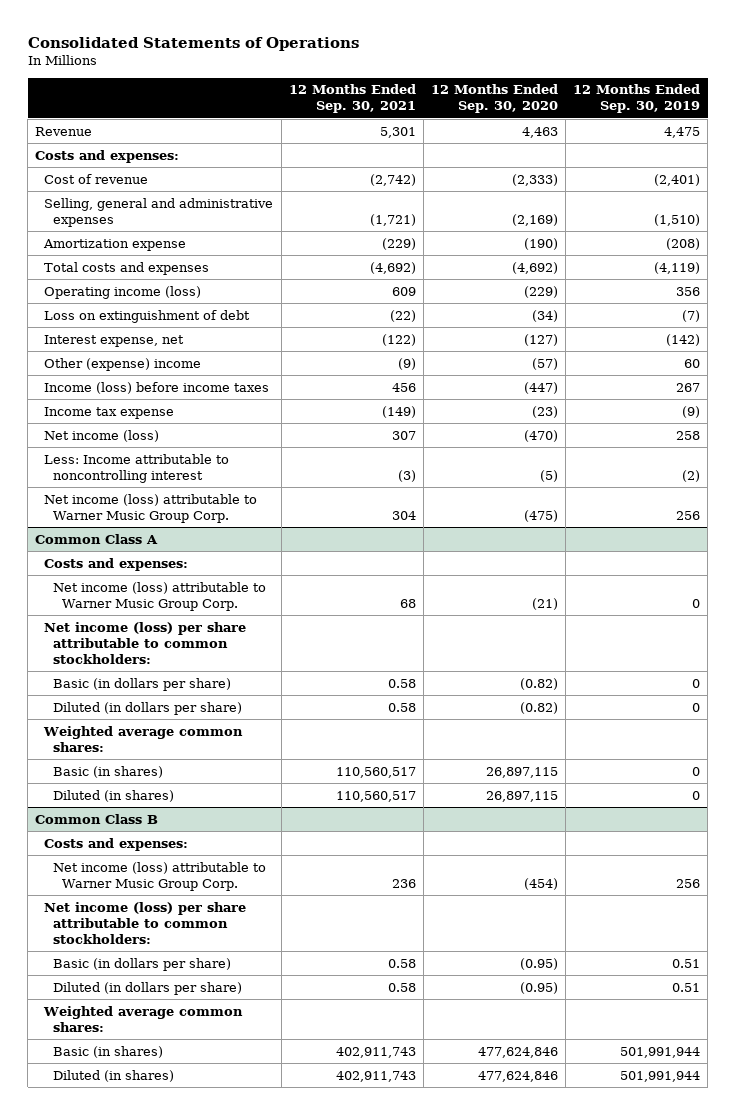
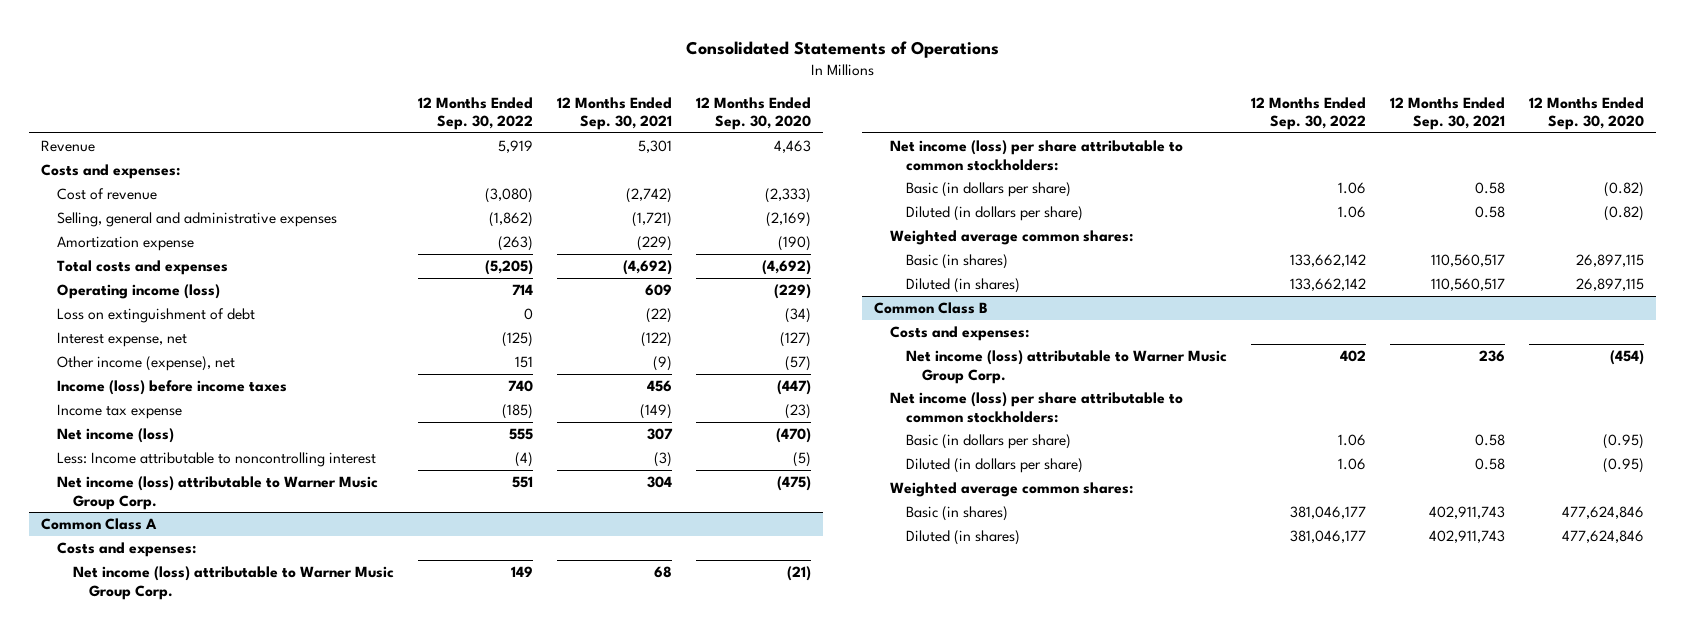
[573,84,701,114] 12 Months Ended Sep. 30, 2019 -> none
none -> [417,96,533,131] 12 Months Ended Sep. 30, 2022
[44,357,202,371] Other (expense) income -> [56,356,235,372] Other income (expense), net

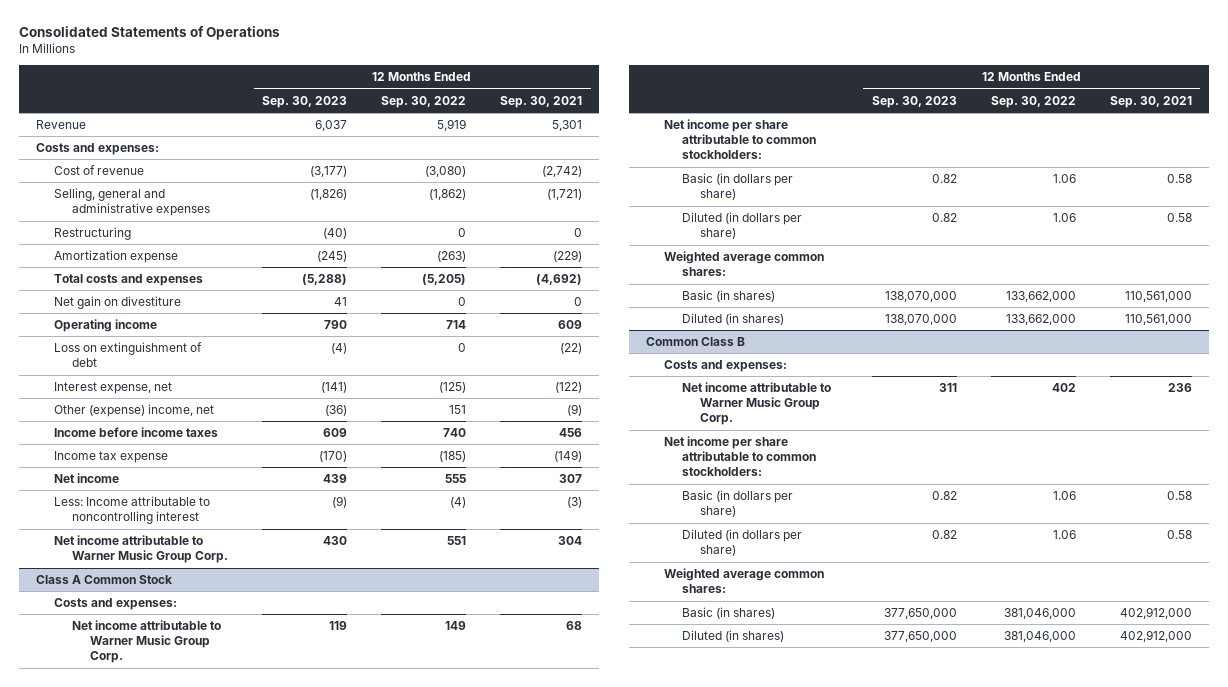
[695,96,811,131] 12 Months Ended Sep. 30, 2020 -> none
none -> [262,95,348,108] Sep. 30, 2023
none -> [54,227,132,241] Restructuring
none -> [54,296,182,310] Net gain on divestiture
[56,284,220,300] Operating income (loss) -> [54,319,158,333] Operating income
[56,356,235,372] Other income (expense), net -> [54,404,215,418] Other (expense) income, net
[56,380,287,396] Income (loss) before income taxes -> [54,427,219,438] Income before income taxes
[56,428,174,444] Net income (loss) -> [54,473,120,484] Net income
[56,476,378,510] Net income (loss) attributable to Warner Music Group Corp. -> [54,535,229,564] Net income attributable to Warner Music Group Corp.
[41,518,158,531] Common Class A -> [36,575,173,585] Class A Common Stock
[72,566,394,600] Net income (loss) attributable to Warner Music Group Corp. -> [72,620,222,664] Net income attributable to Warner Music Group Corp.
[890,140,1184,171] Net income (loss) per share attributable to common stockholders: -> [663,119,816,160] Net income per share attributable to common stockholders:
[1290,254,1367,268] 133,662,142 -> [1005,291,1076,303] 133,662,000
[1431,254,1506,268] 110,560,517 -> [1124,291,1192,303] 110,561,000
[1290,278,1367,292] 133,662,142 -> [1005,314,1076,326] 133,662,000
[1431,278,1506,292] 110,560,517 -> [1124,314,1192,326] 110,561,000
[906,350,1228,384] Net income (loss) attributable to Warner Music Group Corp. -> [681,382,831,426] Net income attributable to Warner Music Group Corp.
[890,392,1184,423] Net income (loss) per share attributable to common stockholders: -> [663,436,816,477] Net income per share attributable to common stockholders:
[1290,506,1367,520] 381,046,177 -> [1003,608,1076,620] 381,046,000
[1429,506,1506,520] 402,911,743 -> [1119,607,1192,620] 402,912,000
[1290,530,1367,544] 381,046,177 -> [1003,631,1076,643] 381,046,000
[1429,530,1506,544] 402,911,743 -> [1119,630,1192,643] 402,912,000

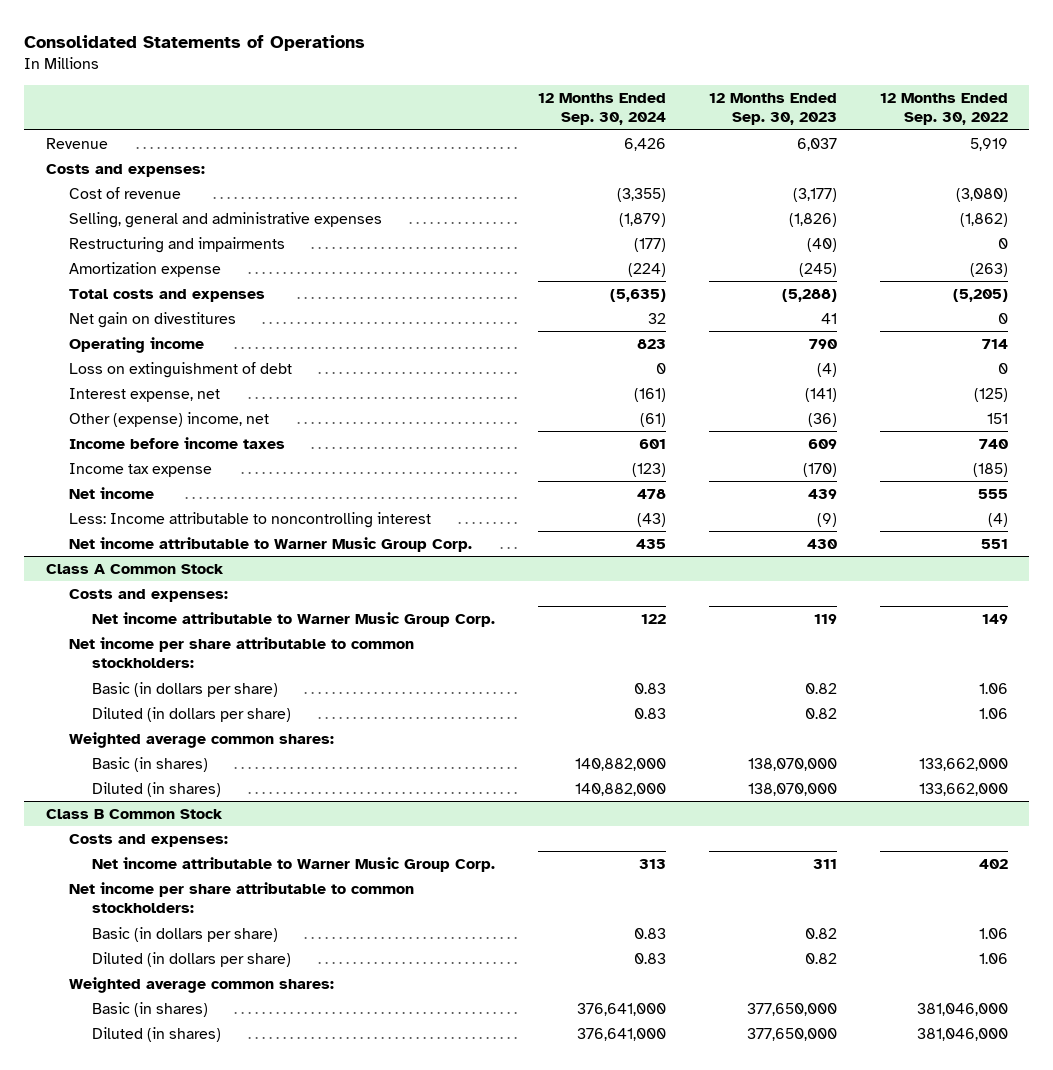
[500,95,583,108] Sep. 30, 2021 -> none
none -> [538,92,667,126] 12 Months Ended Sep. 30, 2024
[54,227,132,241] Restructuring -> none
none -> [68,236,285,253] Restructuring and impairments
[54,296,182,310] Net gain on divestiture -> [68,311,236,328] Net gain on divestitures
[645,337,745,347] Common Class B -> [45,808,223,819] Class B Common Stock

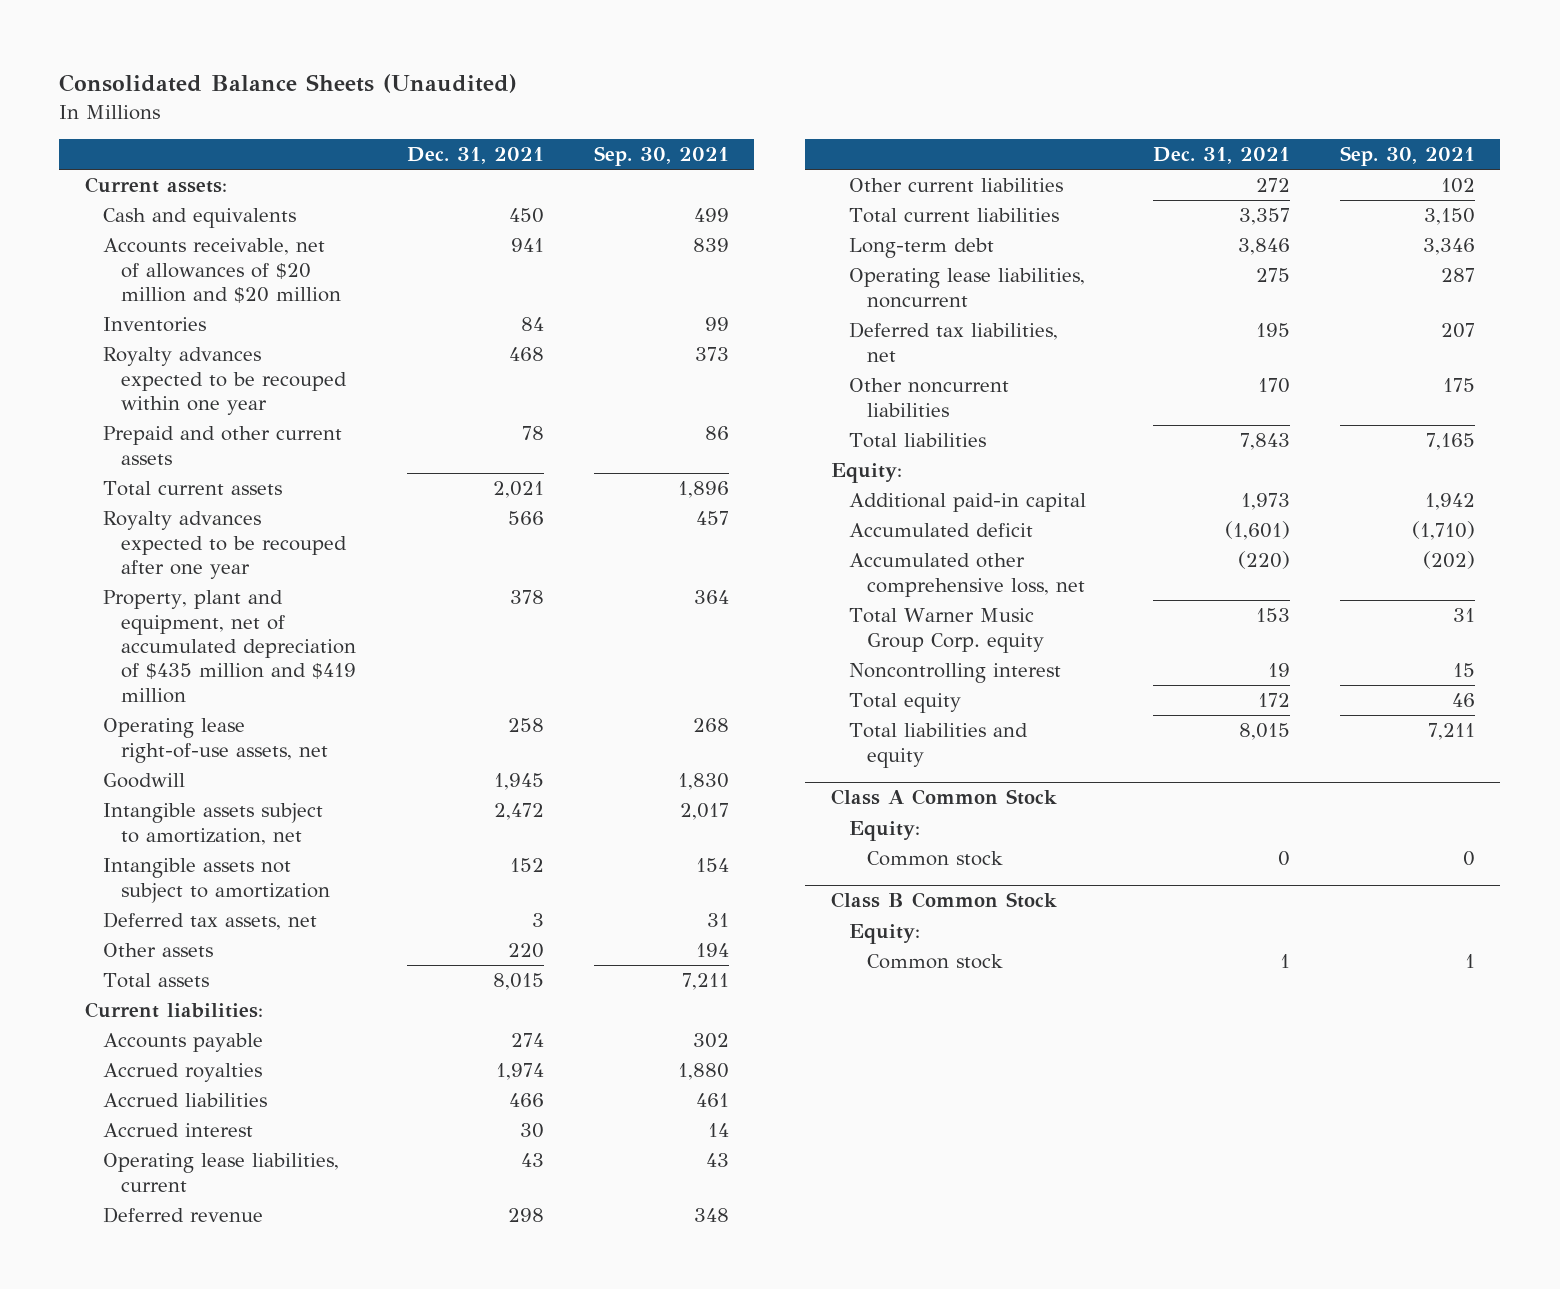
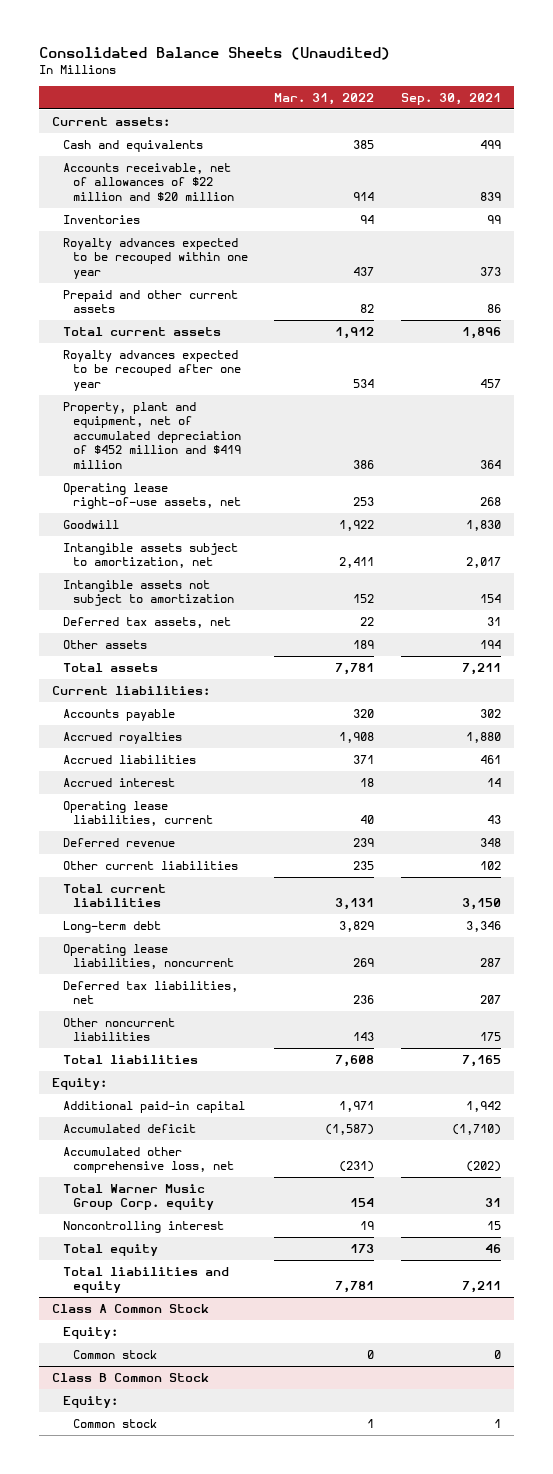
[406,147,544,165] Dec. 31, 2021 -> none
none -> [274,93,375,106] Mar. 31, 2022
[102,238,342,304] Accounts receivable, net of allowances of $20 million and $20 million -> [62,163,235,201] Accounts receivable, net of allowances of $22 million and $20 million
[102,590,357,703] Property, plant and equipment, net of accumulated depreciation of $435 million and $419 million -> [62,402,242,469] Property, plant and equipment, net of accumulated depreciation of $452 million and $419 million

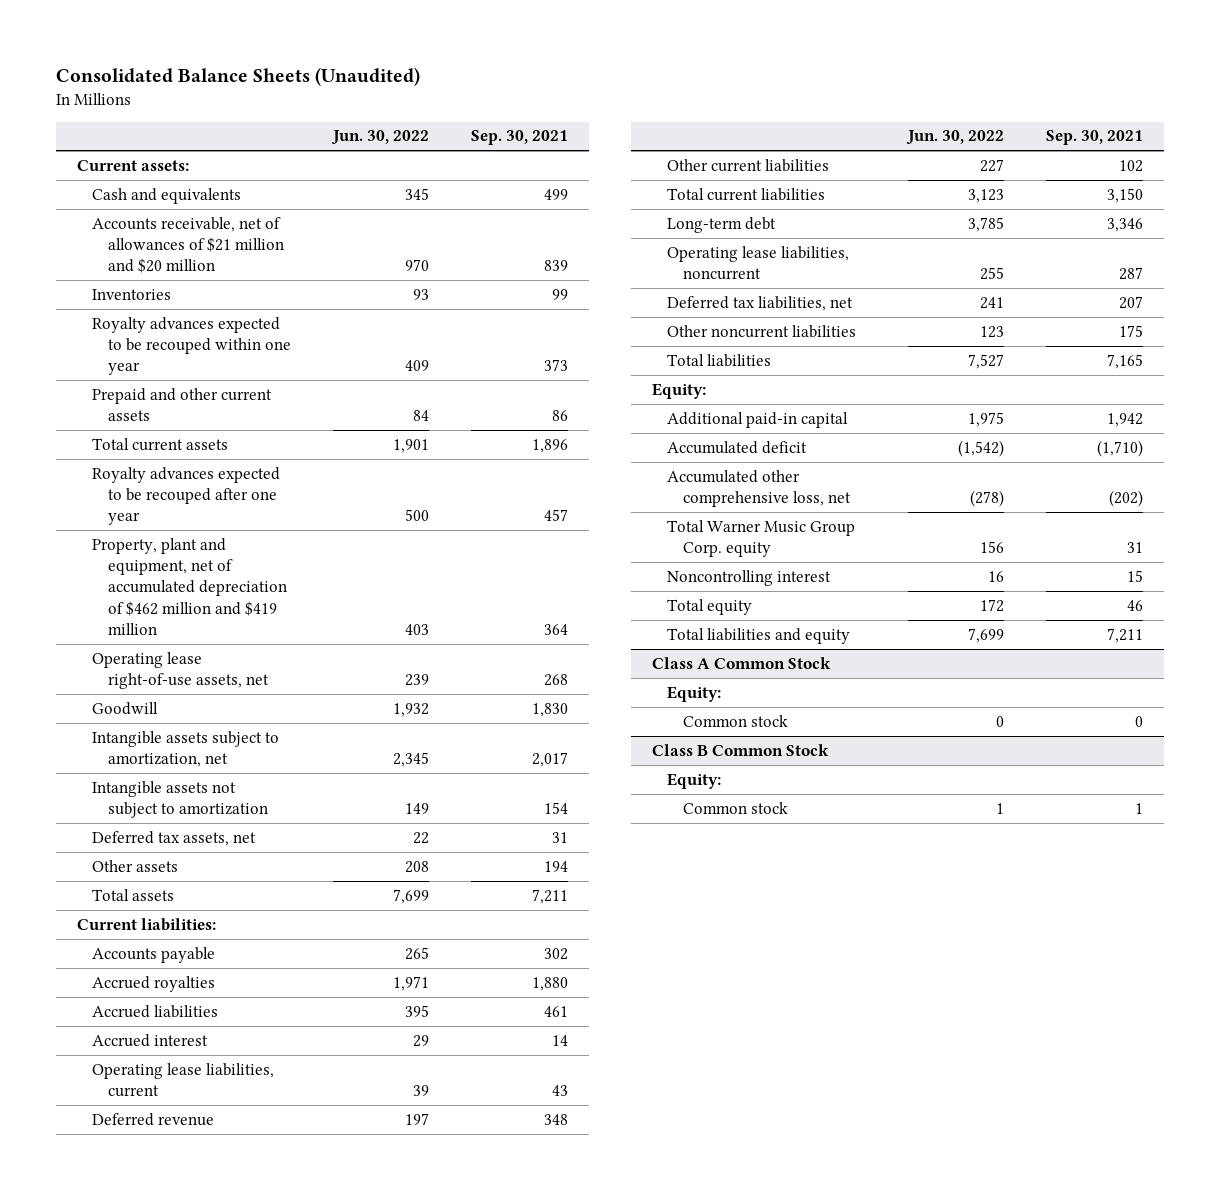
[274,93,375,106] Mar. 31, 2022 -> none
none -> [330,130,429,146] Jun. 30, 2022
[62,163,235,201] Accounts receivable, net of allowances of $22 million and $20 million -> [92,216,284,274] Accounts receivable, net of allowances of $21 million and $20 million
[62,402,242,469] Property, plant and equipment, net of accumulated depreciation of $452 million and $419 million -> [92,537,287,635] Property, plant and equipment, net of accumulated depreciation of $462 million and $419 million

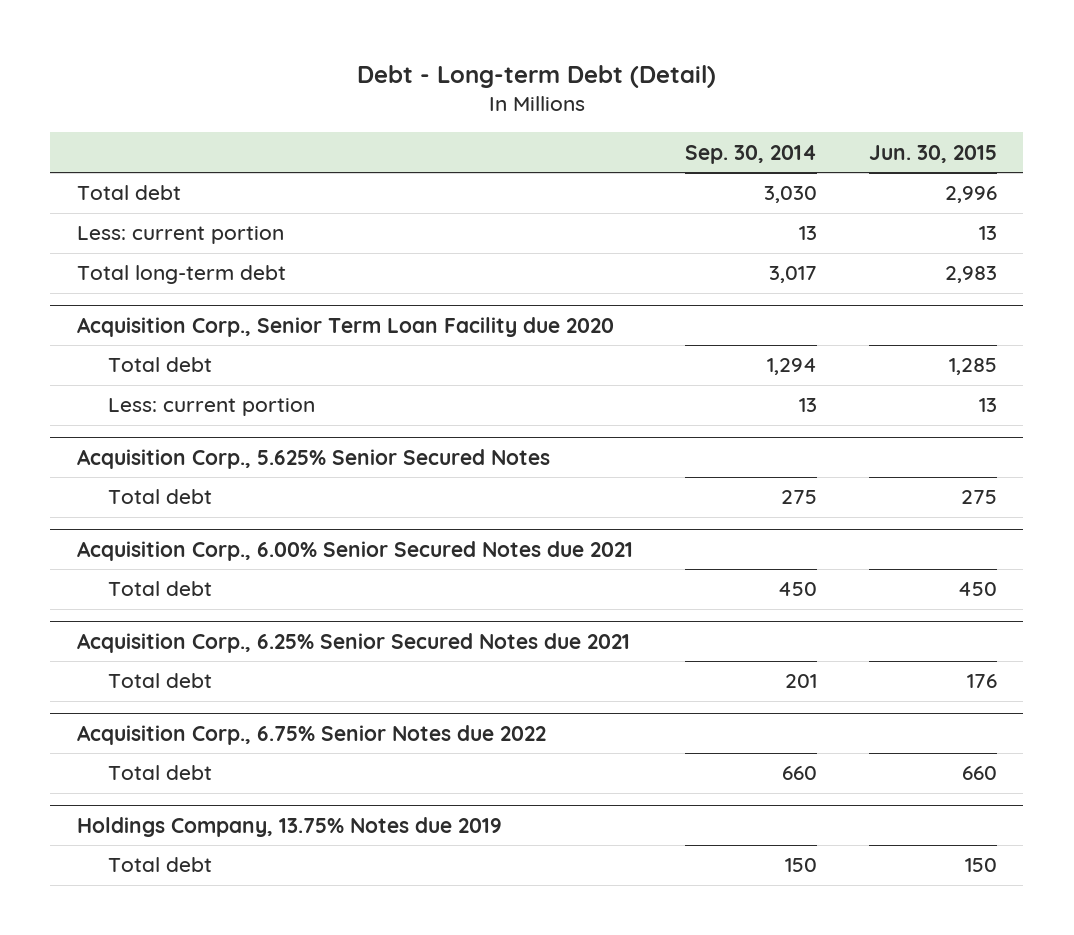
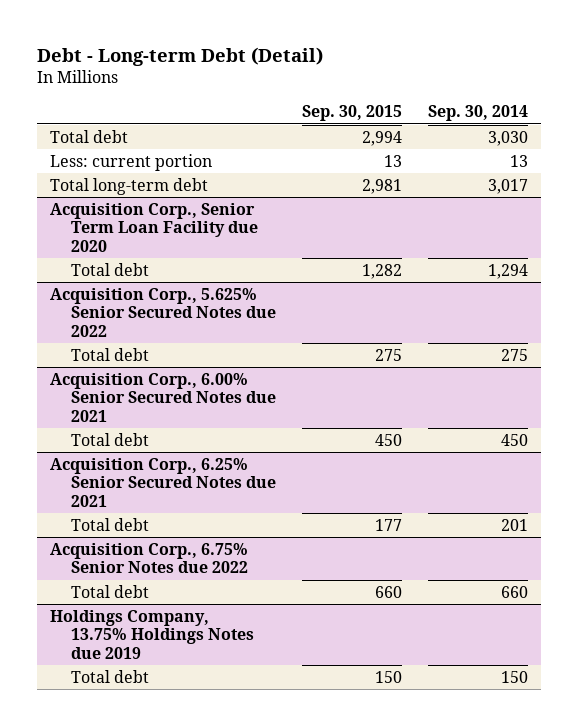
[868,144,997,163] Jun. 30, 2015 -> none
none -> [302,105,403,122] Sep. 30, 2015
[107,398,315,417] Less: current portion -> none
[76,448,550,469] Acquisition Corp., 5.625% Senior Secured Notes -> [50,287,277,337] Acquisition Corp., 5.625% Senior Secured Notes due 2022
[76,816,502,837] Holdings Company, 13.75% Notes due 2019 -> [50,609,255,659] Holdings Company, 13.75% Holdings Notes due 2019

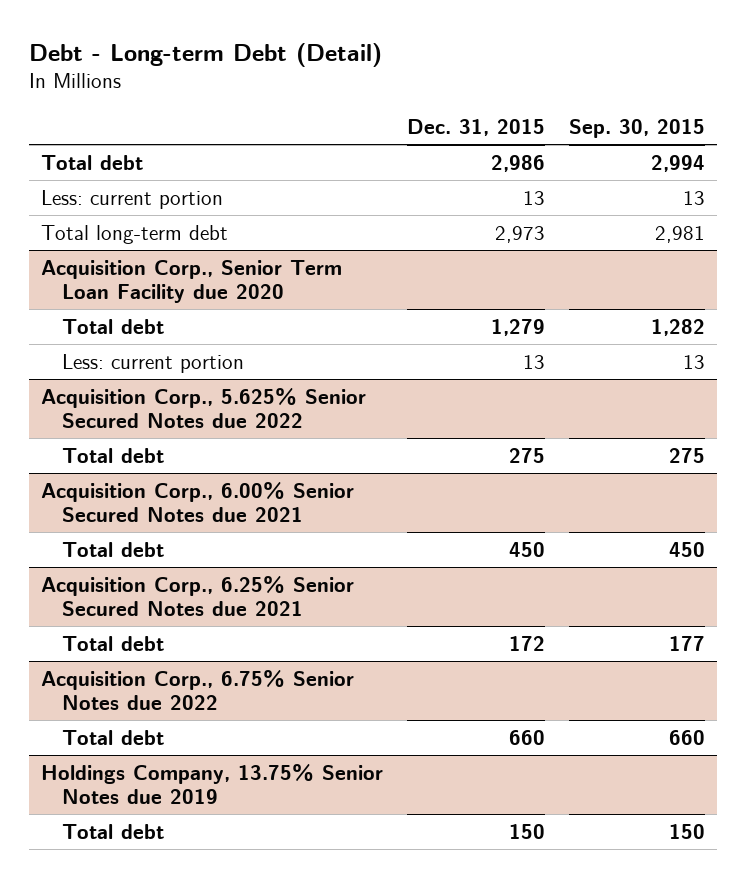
[428,105,529,122] Sep. 30, 2014 -> none
none -> [407,118,546,136] Dec. 31, 2015
none -> [61,353,244,373] Less: current portion
[50,609,255,659] Holdings Company, 13.75% Holdings Notes due 2019 -> [41,763,384,805] Holdings Company, 13.75% Senior Notes due 2019

